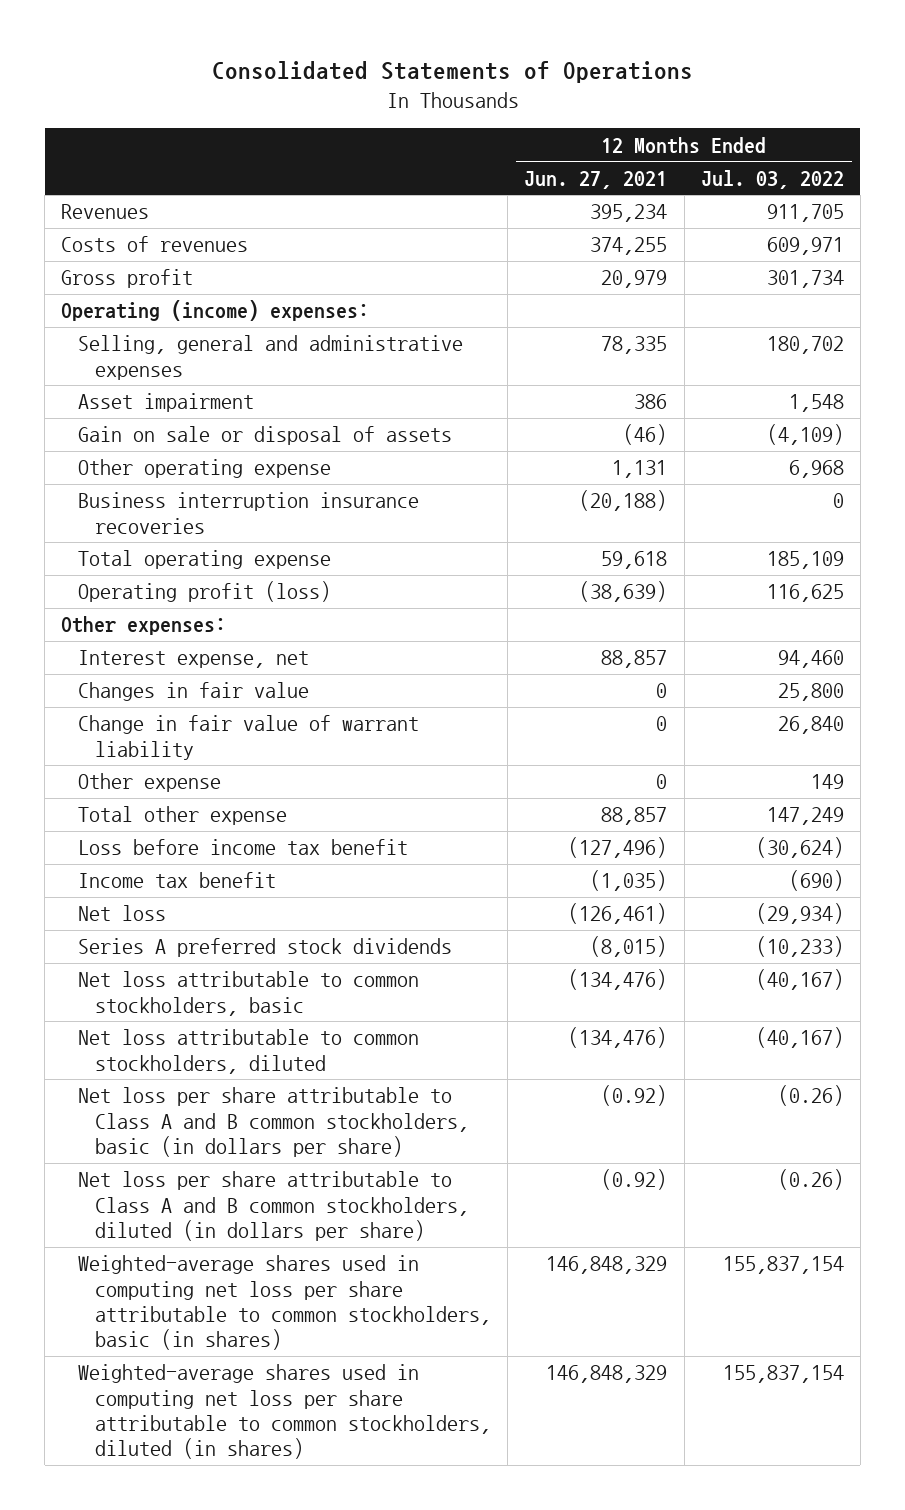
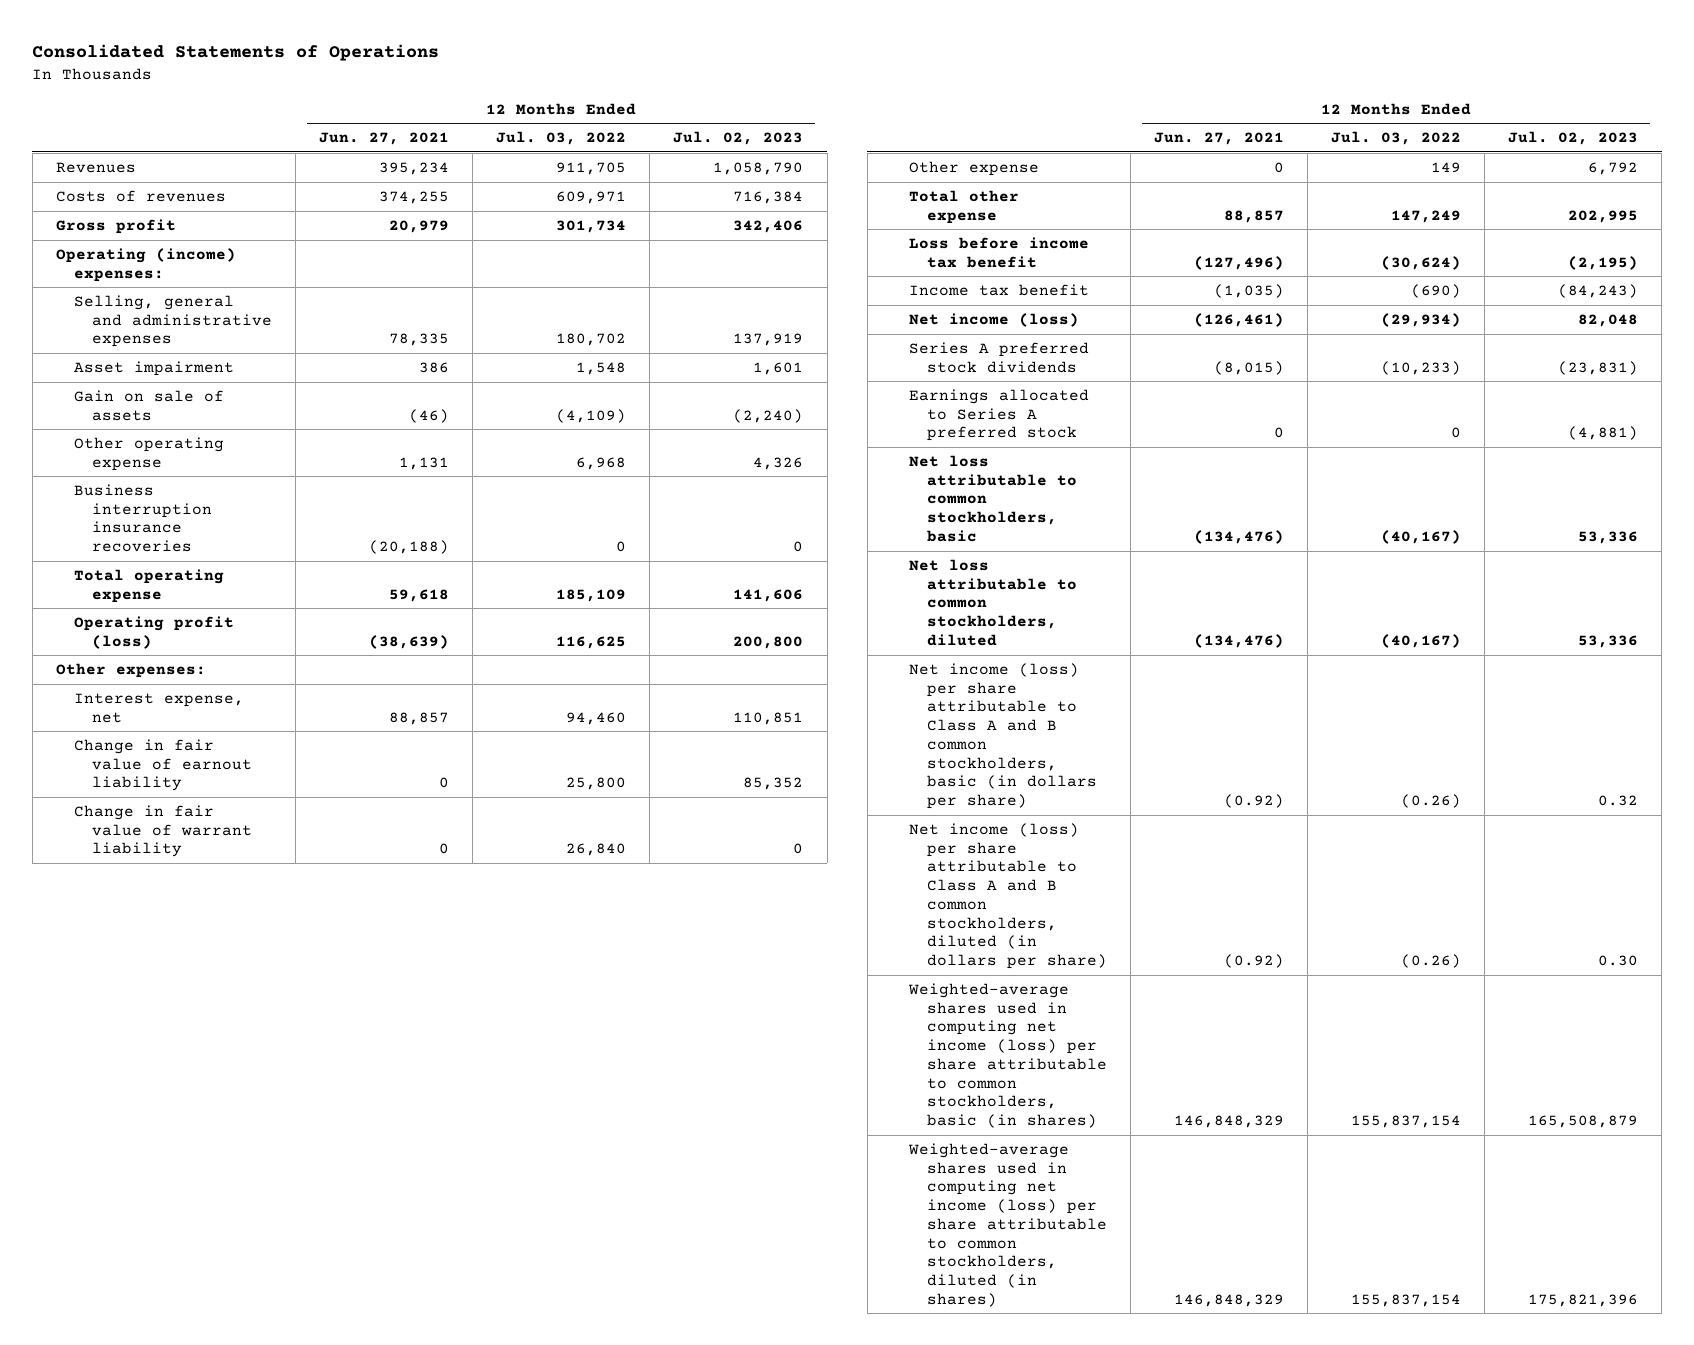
none -> [673,131,804,146] Jul. 02, 2023
[78,426,453,446] Gain on sale or disposal of assets -> [73,389,224,421] Gain on sale of assets
[78,682,310,702] Changes in fair value -> [73,738,252,792] Change in fair value of earnout liability
[78,905,167,922] Net loss -> [908,312,1079,327] Net income (loss)
none -> [908,388,1089,442] Earnings allocated to Series A preferred stock
[78,1087,470,1158] Net loss per share attributable to Class A and B common stockholders, basic (in dollars per share) -> [908,662,1097,810] Net income (loss) per share attributable to Class A and B common stockholders, basic (in dollars per share)
[78,1171,470,1242] Net loss per share attributable to Class A and B common stockholders, diluted (in dollars per share) -> [908,822,1107,970] Net income (loss) per share attributable to Class A and B common stockholders, diluted (in dollars per share)
[78,1255,492,1351] Weighted-average shares used in computing net loss per share attributable to common stockholders, basic (in shares) -> [907,982,1107,1129] Weighted-average shares used in computing net income (loss) per share attributable to common stockholders, basic (in shares)
[78,1364,492,1460] Weighted-average shares used in computing net loss per share attributable to common stockholders, diluted (in shares) -> [907,1142,1107,1307] Weighted-average shares used in computing net income (loss) per share attributable to common stockholders, diluted (in shares)

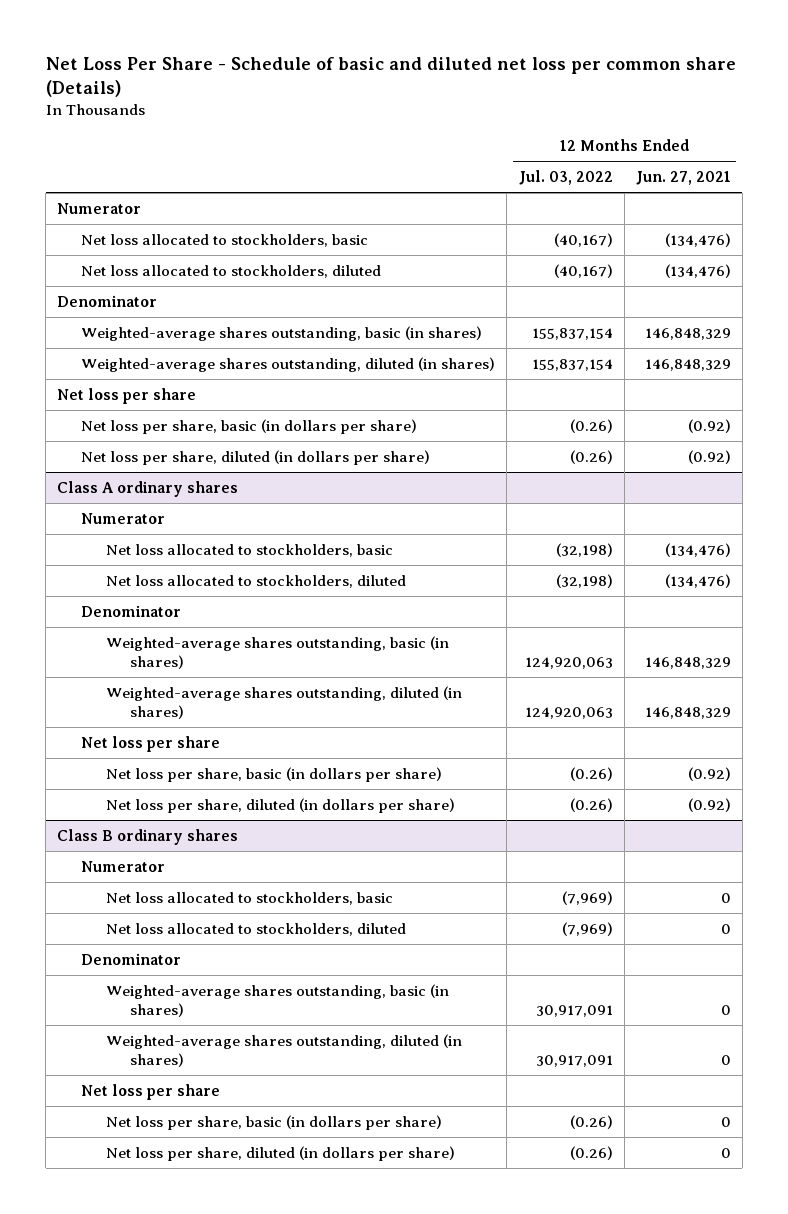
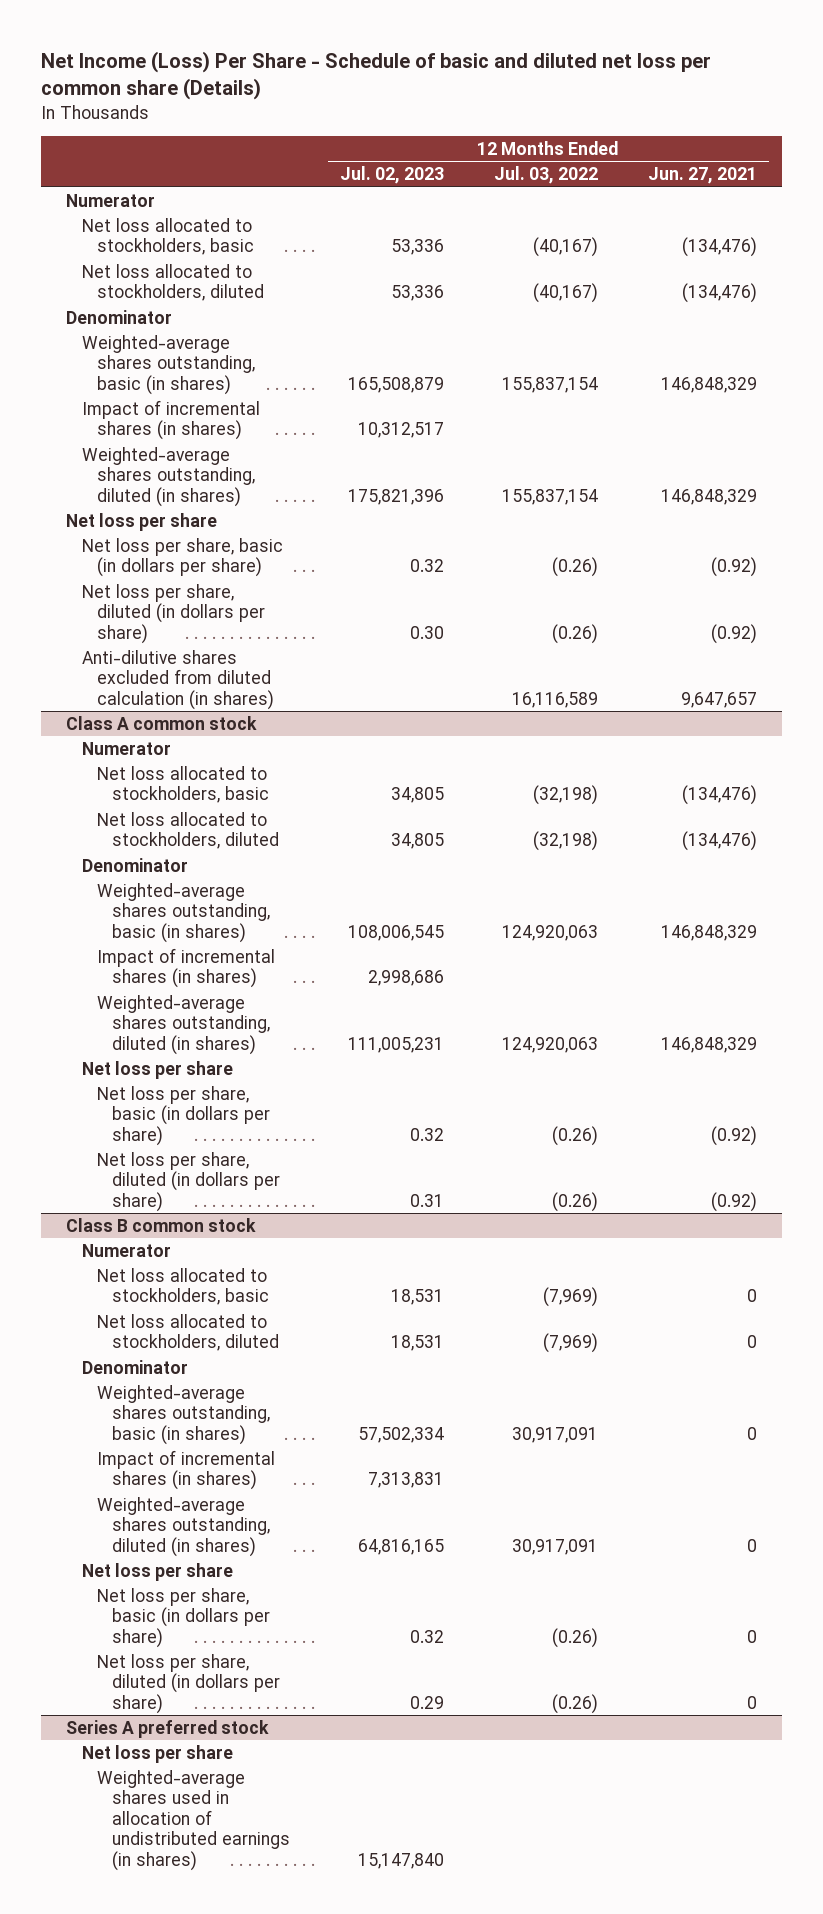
[45,56,736,97] Net Loss Per Share - Schedule of basic and diluted net loss per common share (Details) -> [41,51,712,101] Net Income (Loss) Per Share - Schedule of basic and diluted net loss per common share (Details)
none -> [340,166,445,185] Jul. 02, 2023
none -> [81,399,260,441] Impact of incremental shares (in shares)
none -> [81,649,274,710] Anti-dilutive shares excluded from diluted calculation (in shares)
[57,480,239,497] Class A ordinary shares -> [66,715,258,730] Class A common stock
none -> [96,947,275,989] Impact of incremental shares (in shares)
[57,828,239,845] Class B ordinary shares -> [66,1217,257,1232] Class B common stock
none -> [96,1449,275,1491] Impact of incremental shares (in shares)
none -> [66,1719,270,1738] Series A preferred stock
none -> [81,1744,233,1763] Net loss per share
none -> [96,1769,291,1872] Weighted-average shares used in allocation of undistributed earnings (in shares)

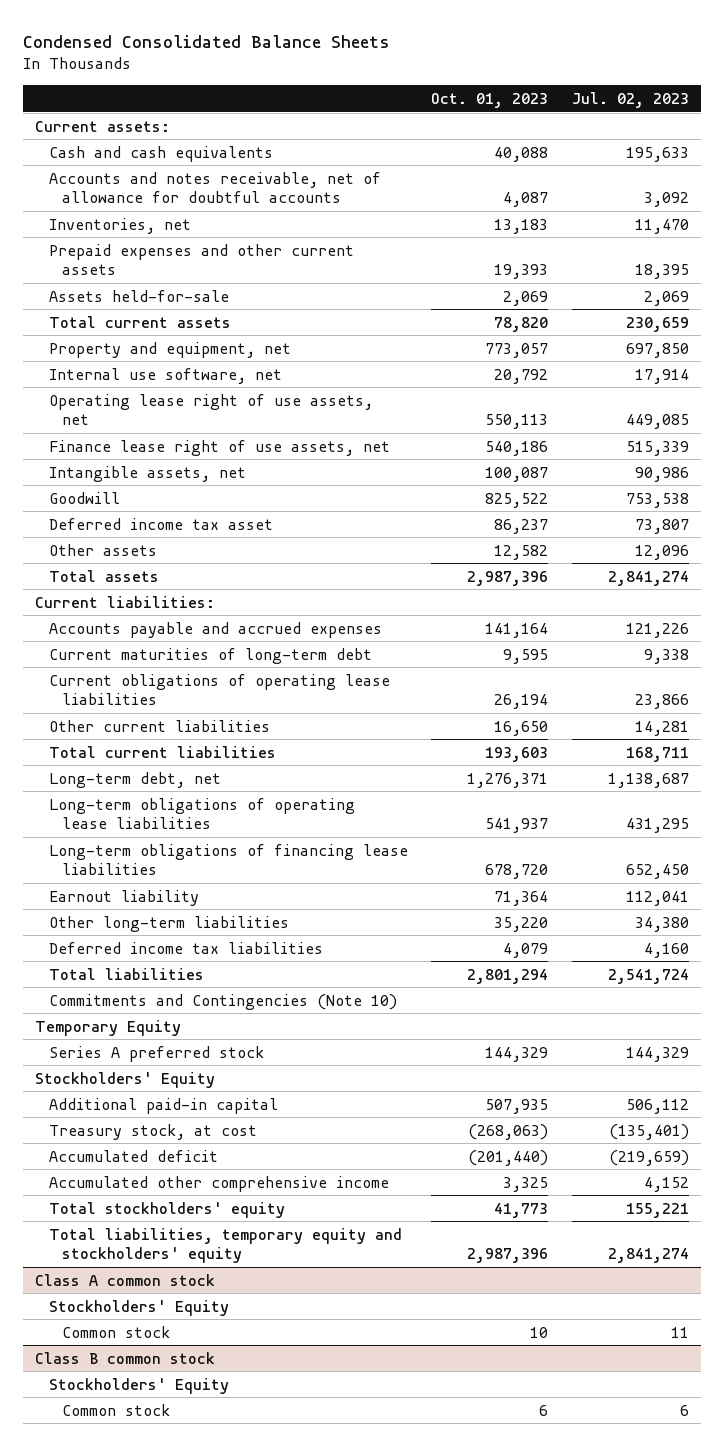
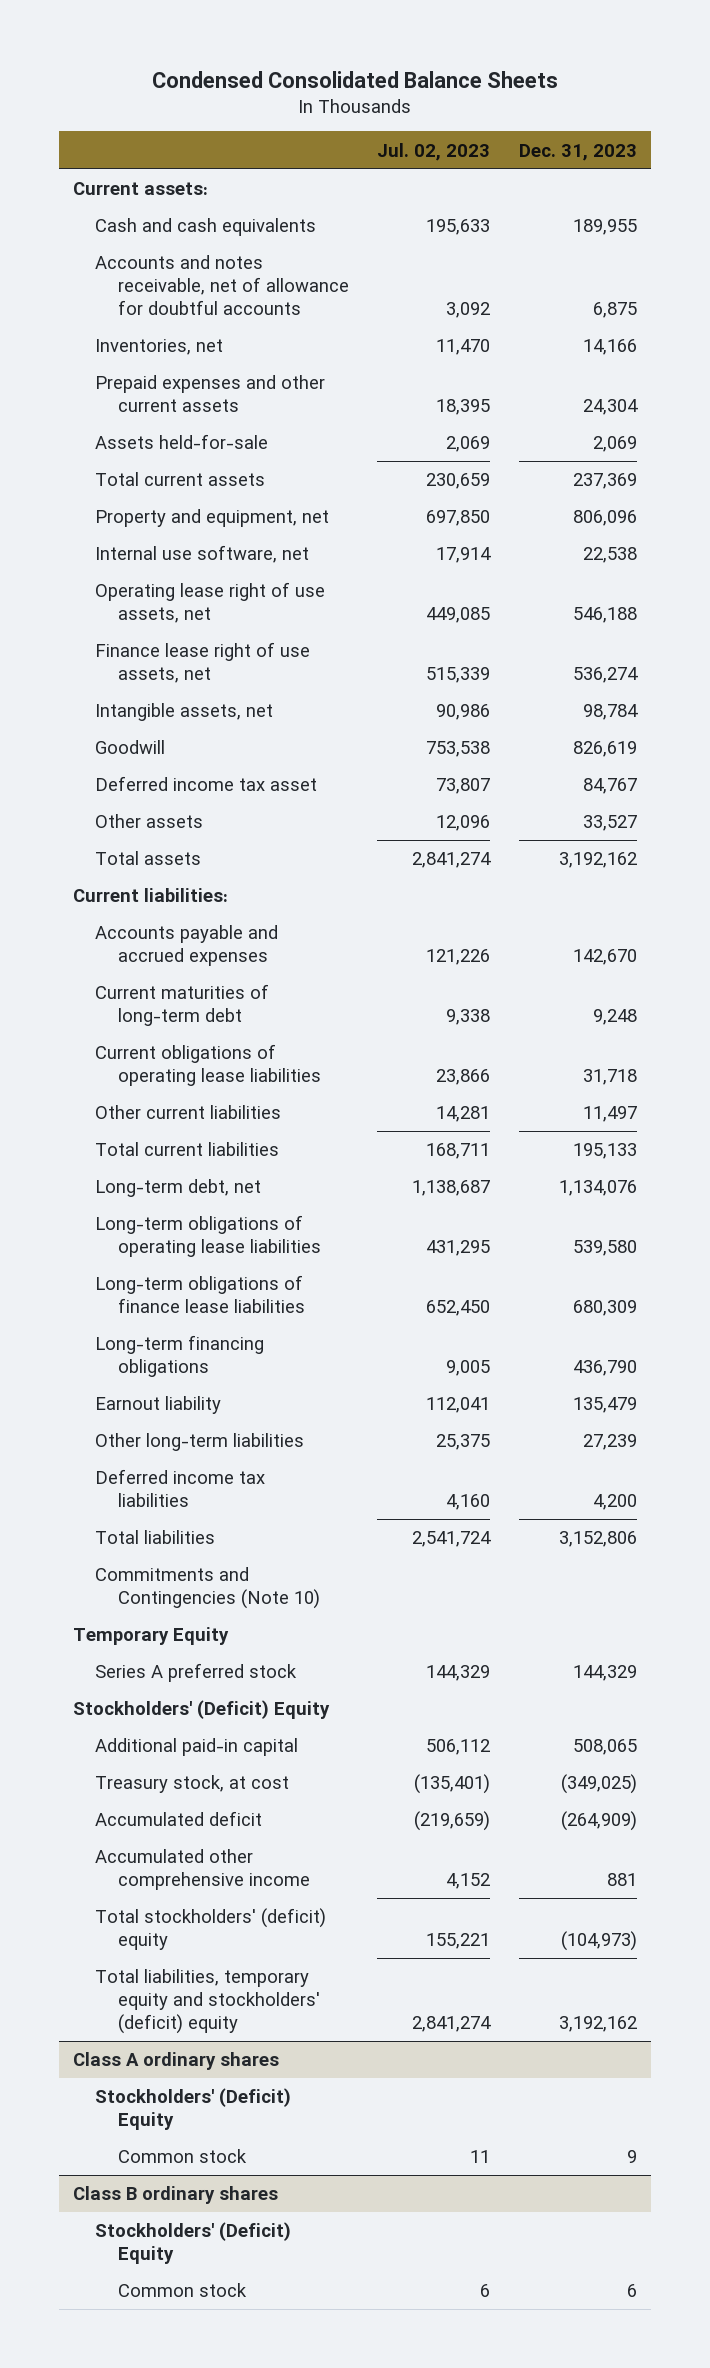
[431,92,549,108] Oct. 01, 2023 -> none
none -> [518,143,637,161] Dec. 31, 2023
[48,843,408,875] Long-term obligations of financing lease liabilities -> [95,1275,305,1314] Long-term obligations of finance lease liabilities
none -> [95,1335,265,1378] Long-term financing obligations
[635,916,690,932] 34,380 -> [436,1434,491,1451] 25,375
[35,1071,216,1088] Stockholders' Equity -> [73,1700,331,1720] Stockholders' (Deficit) Equity
[48,1201,285,1218] Total stockholders' equity -> [95,1908,327,1951] Total stockholders' (deficit) equity
[48,1227,402,1263] Total liabilities, temporary equity and stockholders' equity -> [95,1969,320,2035] Total liabilities, temporary equity and stockholders' (deficit) equity
[35,1273,216,1286] Class A common stock -> [73,2052,280,2071] Class A ordinary shares
[48,1299,229,1316] Stockholders' Equity -> [95,2088,292,2131] Stockholders' (Deficit) Equity
[35,1351,216,1364] Class B common stock -> [73,2186,279,2205] Class B ordinary shares
[48,1377,229,1394] Stockholders' Equity -> [95,2222,292,2265] Stockholders' (Deficit) Equity

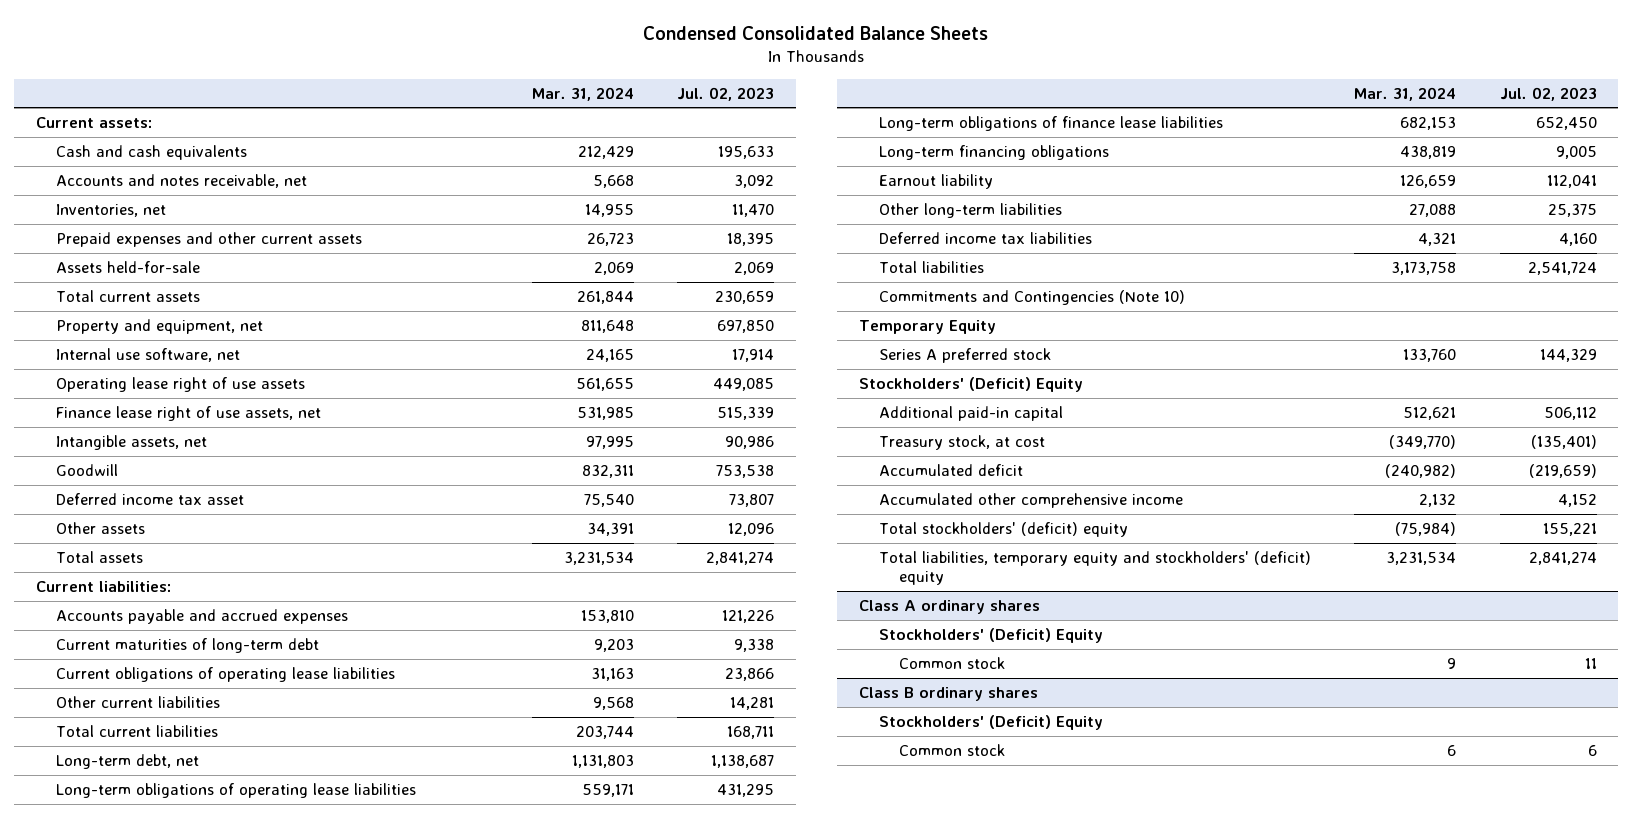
[518,143,637,161] Dec. 31, 2023 -> none
none -> [531,86,634,101] Mar. 31, 2024
[95,255,349,316] Accounts and notes receivable, net of allowance for doubtful accounts -> [56,173,308,188] Accounts and notes receivable, net
[95,582,326,624] Operating lease right of use assets, net -> [56,376,306,392] Operating lease right of use assets

